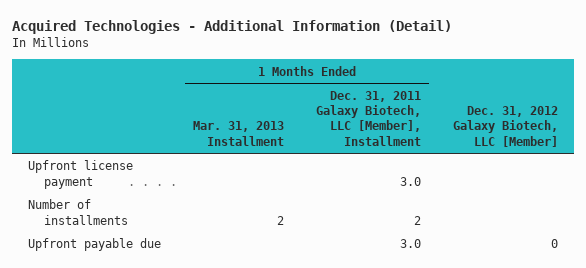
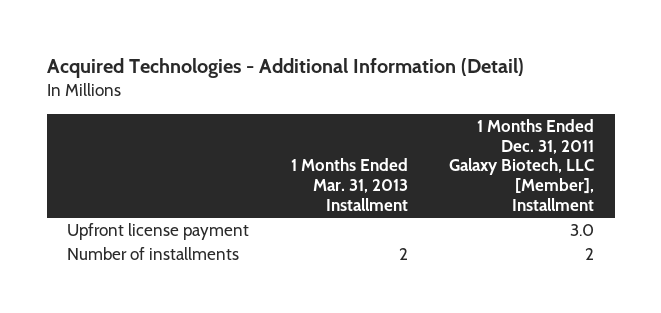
[453,106,559,147] Dec. 31, 2012 Galaxy Biotech, LLC [Member] -> none
[28,238,162,252] Upfront payable due -> none

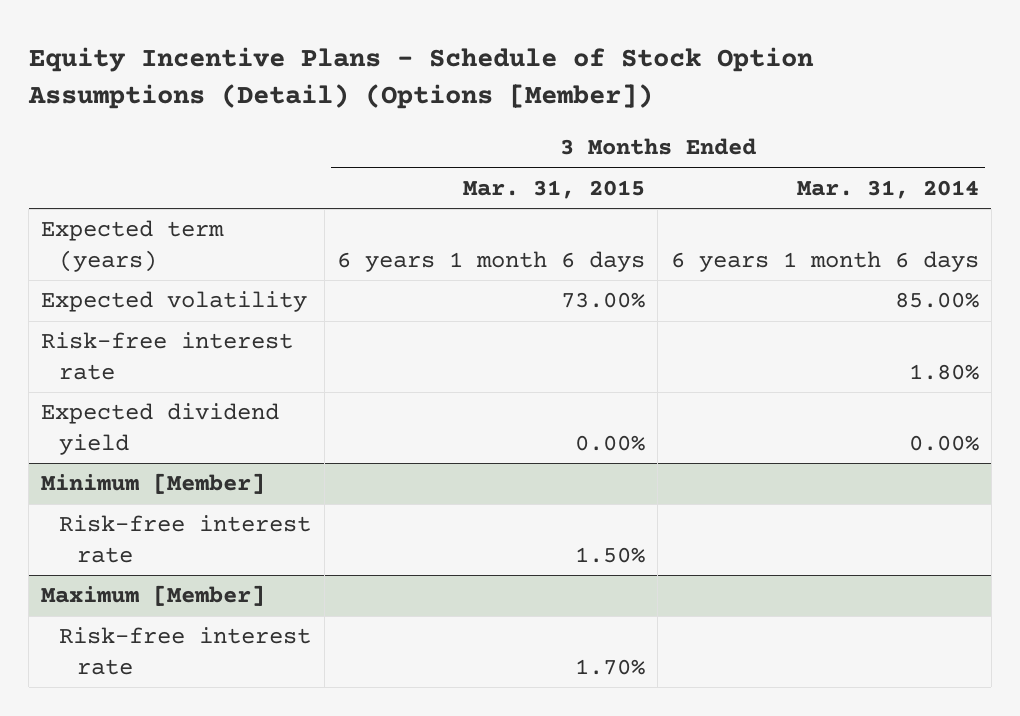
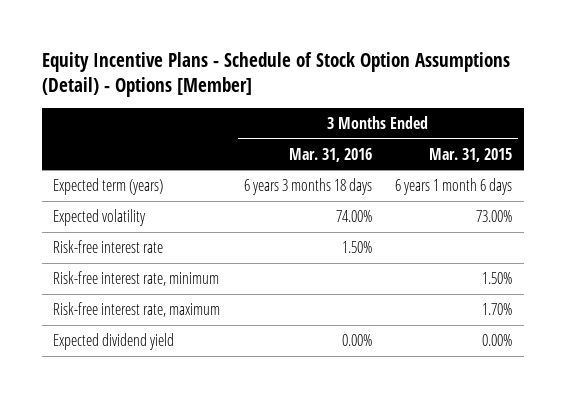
[27,46,814,109] Equity Incentive Plans - Schedule of Stock Option Assumptions (Detail) (Options [Member]) -> [41,51,510,97] Equity Incentive Plans - Schedule of Stock Option Assumptions (Detail) - Options [Member]
[796,179,979,199] Mar. 31, 2014 -> none
none -> [288,147,372,162] Mar. 31, 2016
none -> [53,271,220,287] Risk-free interest rate, minimum
none -> [53,302,221,318] Risk-free interest rate, maximum
[41,473,266,495] Minimum [Member] -> none
[59,515,312,563] Risk-free interest rate -> none
[41,585,266,607] Maximum [Member] -> none
[59,627,312,675] Risk-free interest rate -> none

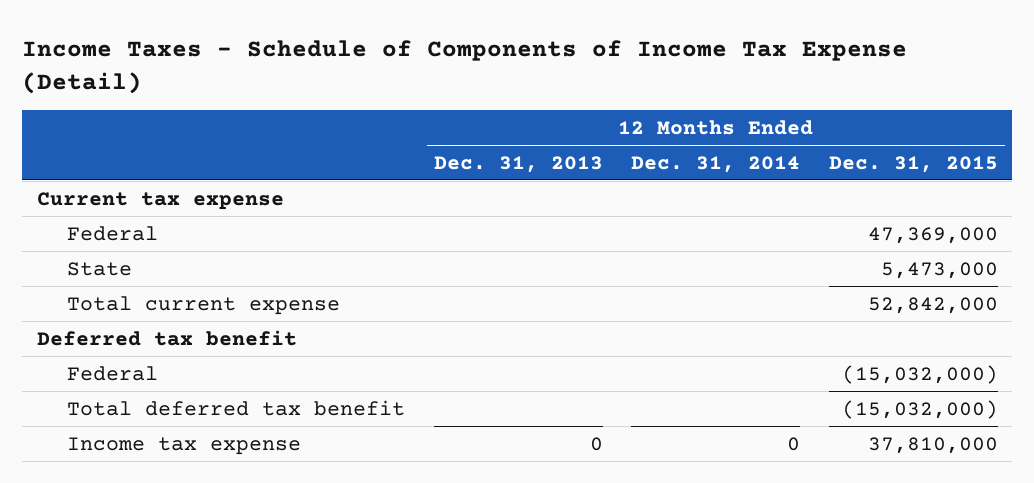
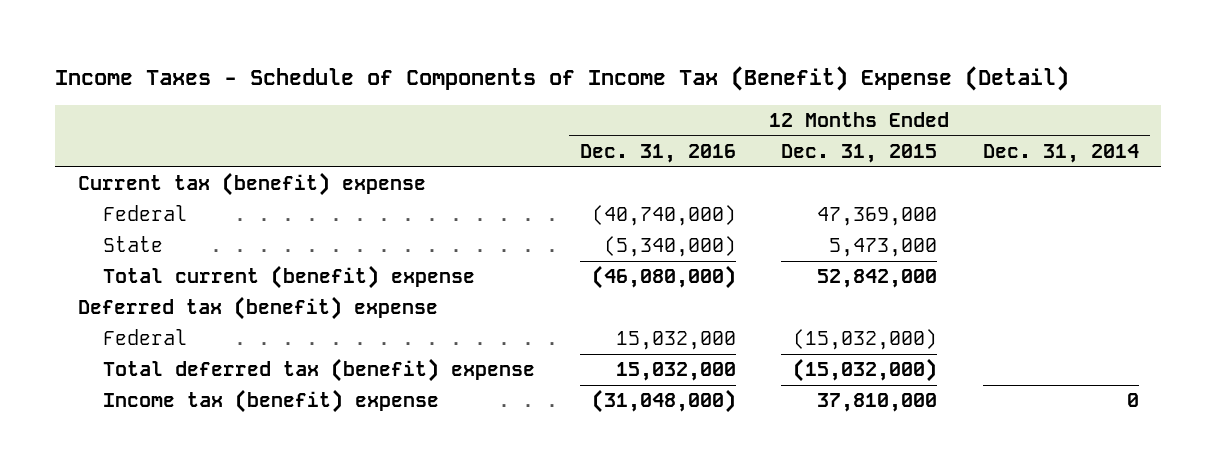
[22,39,908,94] Income Taxes - Schedule of Components of Income Tax Expense (Detail) -> [55,66,1070,92] Income Taxes - Schedule of Components of Income Tax (Benefit) Expense (Detail)
[433,155,603,173] Dec. 31, 2013 -> none
none -> [580,144,737,164] Dec. 31, 2016
[36,191,284,210] Current tax expense -> [77,172,426,197] Current tax (benefit) expense
[67,295,341,315] Total current expense -> [103,265,476,290] Total current (benefit) expense
[36,329,297,346] Deferred tax benefit -> [77,296,438,321] Deferred tax (benefit) expense
[67,399,406,416] Total deferred tax benefit -> [103,358,536,383] Total deferred tax (benefit) expense
[67,436,302,455] Income tax expense -> [103,389,440,414] Income tax (benefit) expense

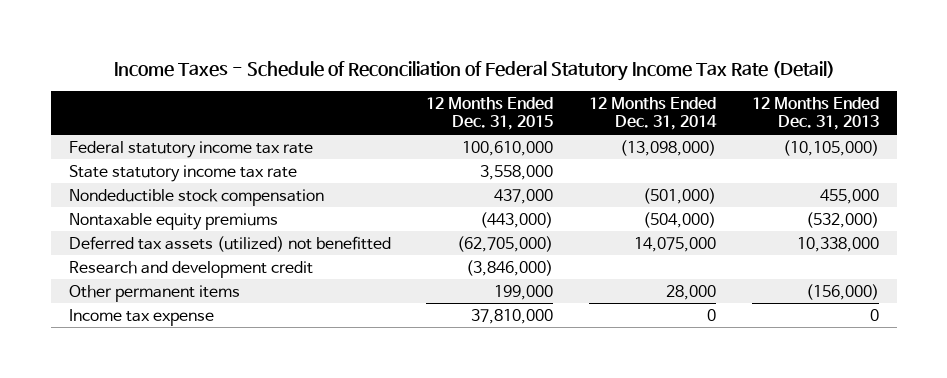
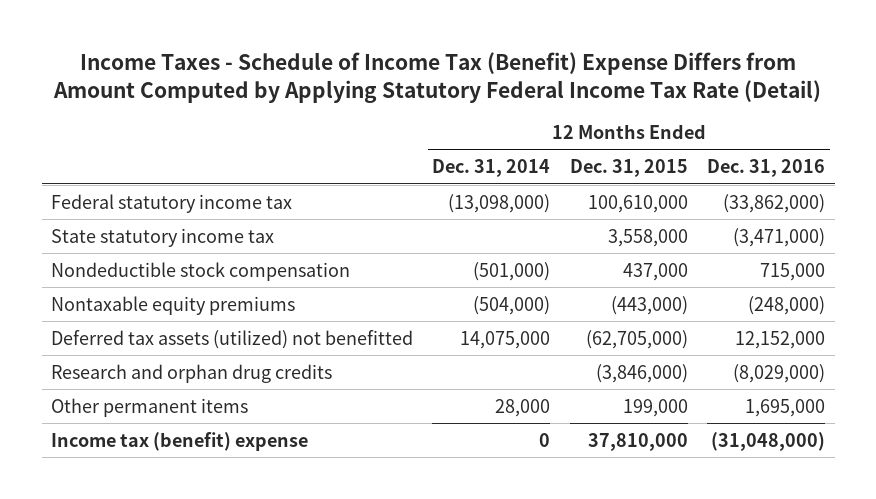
[113,61,835,82] Income Taxes - Schedule of Reconciliation of Federal Statutory Income Tax Rate (Detail) -> [53,51,822,103] Income Taxes - Schedule of Income Tax (Benefit) Expense Differs from Amount Computed by Applying Statutory Federal Income Tax Rate (Detail)
[751,96,879,131] 12 Months Ended Dec. 31, 2013 -> none
none -> [707,159,826,178] Dec. 31, 2016
[68,140,313,158] Federal statutory income tax rate -> [51,193,293,213] Federal statutory income tax
[68,164,297,182] State statutory income tax rate -> [51,227,275,247] State statutory income tax
[68,260,313,278] Research and development credit -> [51,363,333,383] Research and orphan drug credits
[68,308,214,326] Income tax expense -> [51,431,309,451] Income tax (benefit) expense

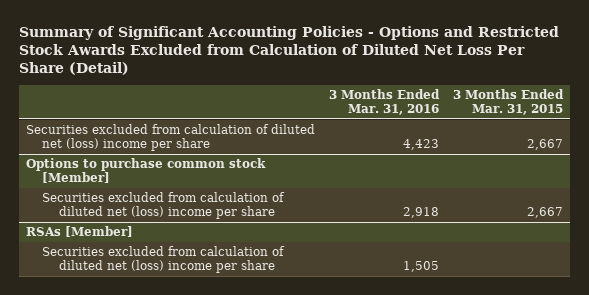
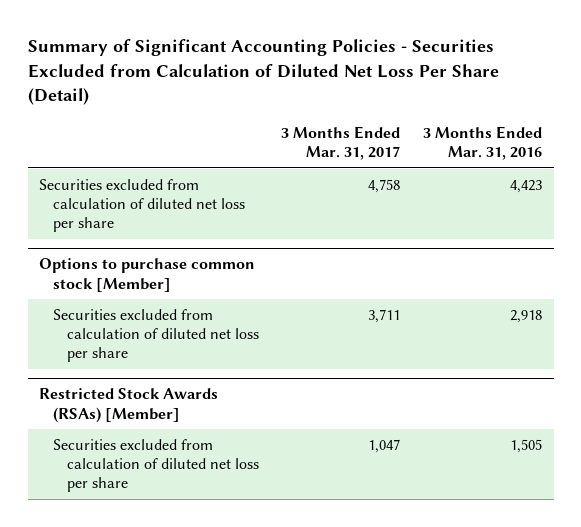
[19,26,560,76] Summary of Significant Accounting Policies - Options and Restricted Stock Awards Excluded from Calculation of Diluted Net Loss Per Share (Detail) -> [27,39,499,106] Summary of Significant Accounting Policies - Securities Excluded from Calculation of Diluted Net Loss Per Share (Detail)
[452,89,564,115] 3 Months Ended Mar. 31, 2015 -> none
none -> [281,125,401,161] 3 Months Ended Mar. 31, 2017
[25,124,315,152] Securities excluded from calculation of diluted net (loss) income per share -> [38,178,245,233] Securities excluded from calculation of diluted net loss per share
[42,192,286,220] Securities excluded from calculation of diluted net (loss) income per share -> [52,308,259,363] Securities excluded from calculation of diluted net loss per share
[25,226,133,238] RSAs [Member] -> [38,388,218,423] Restricted Stock Awards (RSAs) [Member]
[42,246,286,274] Securities excluded from calculation of diluted net (loss) income per share -> [52,438,259,493] Securities excluded from calculation of diluted net loss per share

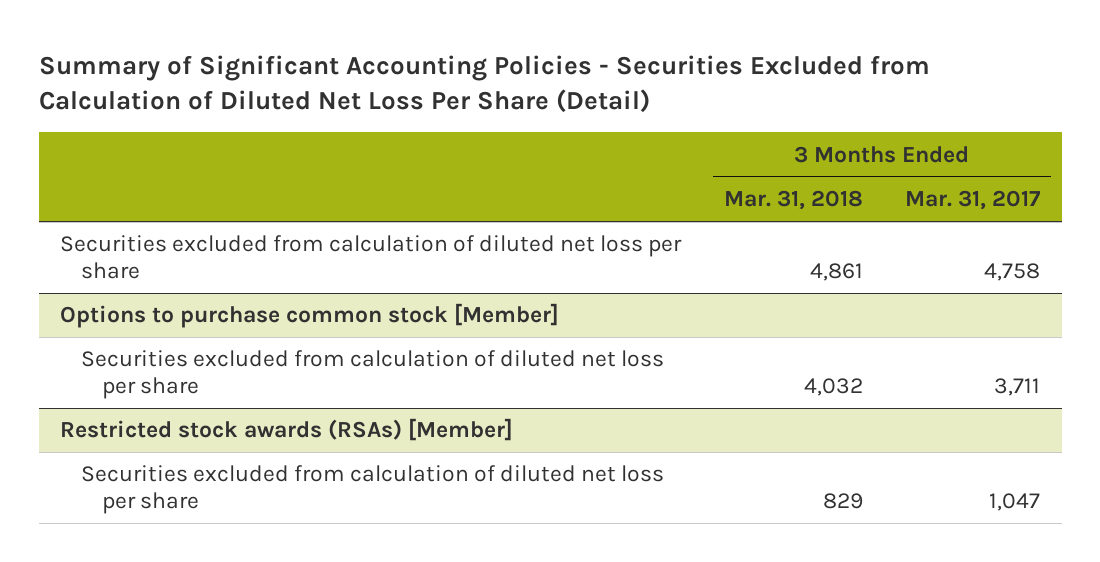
[423,125,543,161] 3 Months Ended Mar. 31, 2016 -> none
none -> [723,190,863,211] Mar. 31, 2018
[38,388,218,423] Restricted Stock Awards (RSAs) [Member] -> [60,418,514,442] Restricted stock awards (RSAs) [Member]

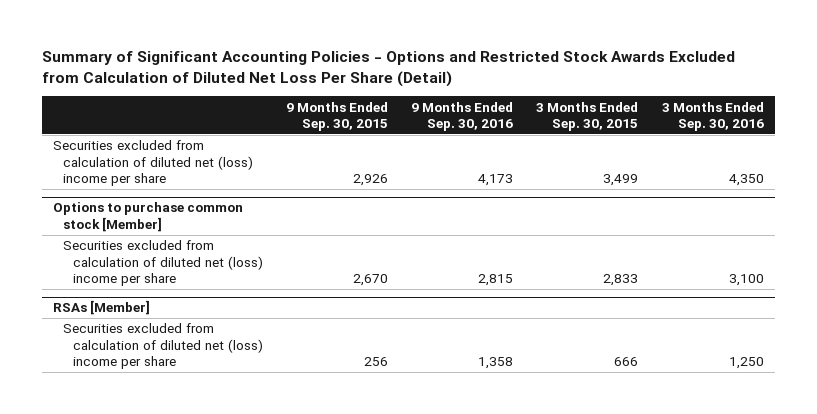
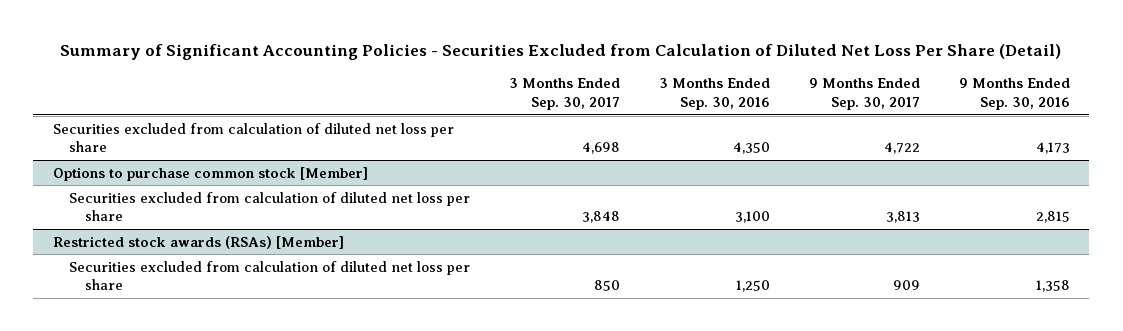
[41,51,735,87] Summary of Significant Accounting Policies - Options and Restricted Stock Awards Excluded from Calculation of Diluted Net Loss Per Share (Detail) -> [60,43,1062,60] Summary of Significant Accounting Policies - Securities Excluded from Calculation of Diluted Net Loss Per Share (Detail)
[285,101,388,131] 9 Months Ended Sep. 30, 2015 -> none
[536,101,639,131] 3 Months Ended Sep. 30, 2015 -> none
none -> [508,78,620,110] 3 Months Ended Sep. 30, 2017
none -> [808,78,920,110] 9 Months Ended Sep. 30, 2017
[53,140,253,186] Securities excluded from calculation of diluted net (loss) income per share -> [52,122,454,153] Securities excluded from calculation of diluted net loss per share
[62,240,263,286] Securities excluded from calculation of diluted net (loss) income per share -> [68,191,470,222] Securities excluded from calculation of diluted net loss per share
[53,300,151,316] RSAs [Member] -> [52,235,344,249] Restricted stock awards (RSAs) [Member]
[62,323,263,369] Securities excluded from calculation of diluted net (loss) income per share -> [68,260,470,291] Securities excluded from calculation of diluted net loss per share

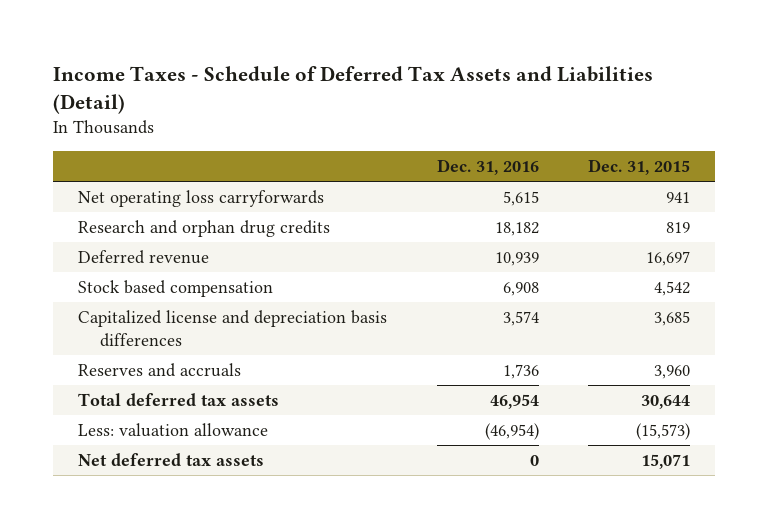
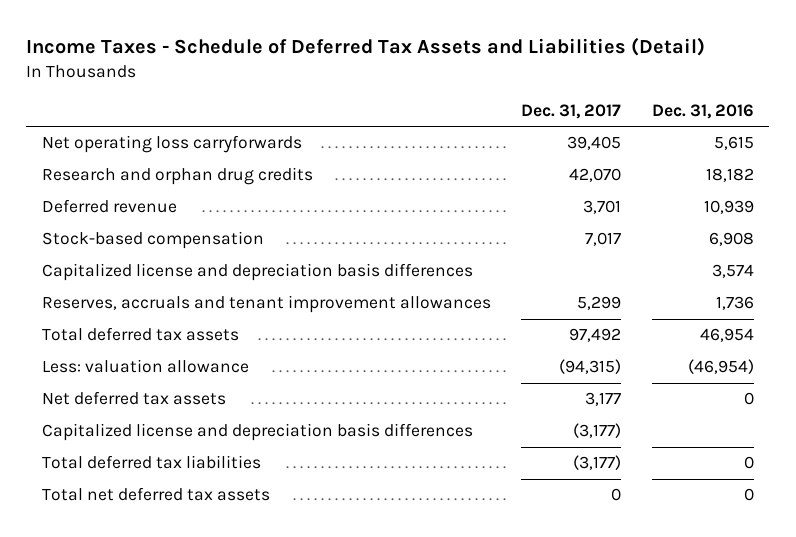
[588,159,691,176] Dec. 31, 2015 -> none
none -> [521,103,622,119] Dec. 31, 2017
[77,279,273,297] Stock based compensation -> [41,231,264,250] Stock-based compensation
[77,362,241,377] Reserves and accruals -> [41,295,491,314] Reserves, accruals and tenant improvement allowances
none -> [41,423,473,442] Capitalized license and depreciation basis differences
none -> [41,455,261,470] Total deferred tax liabilities
none -> [41,487,270,502] Total net deferred tax assets

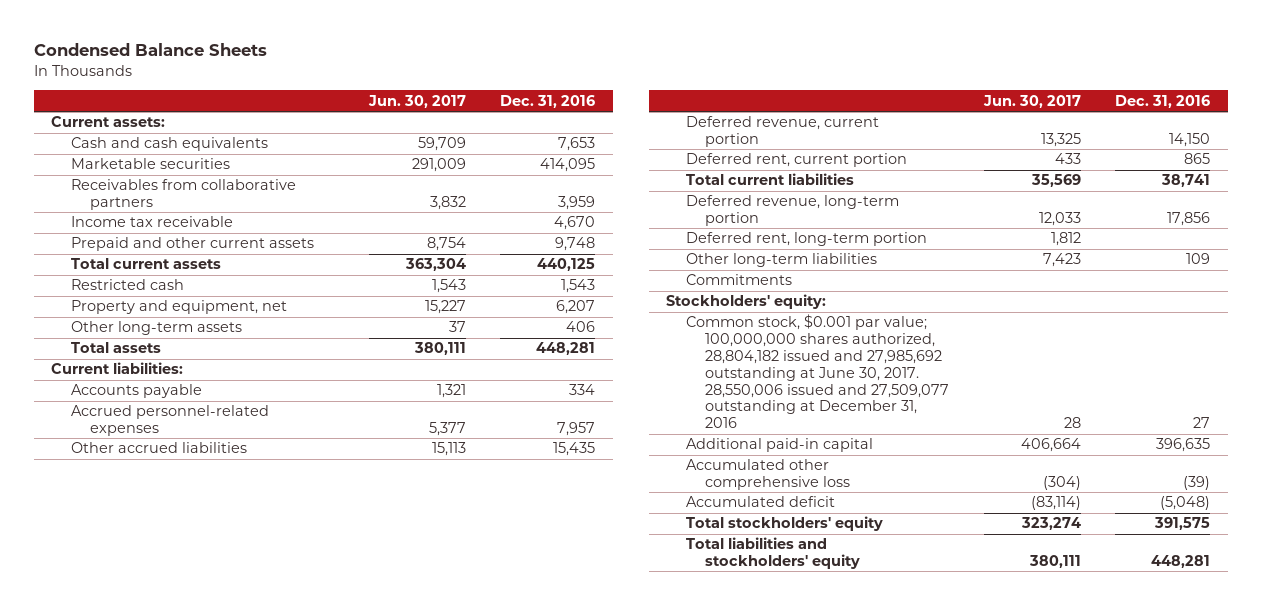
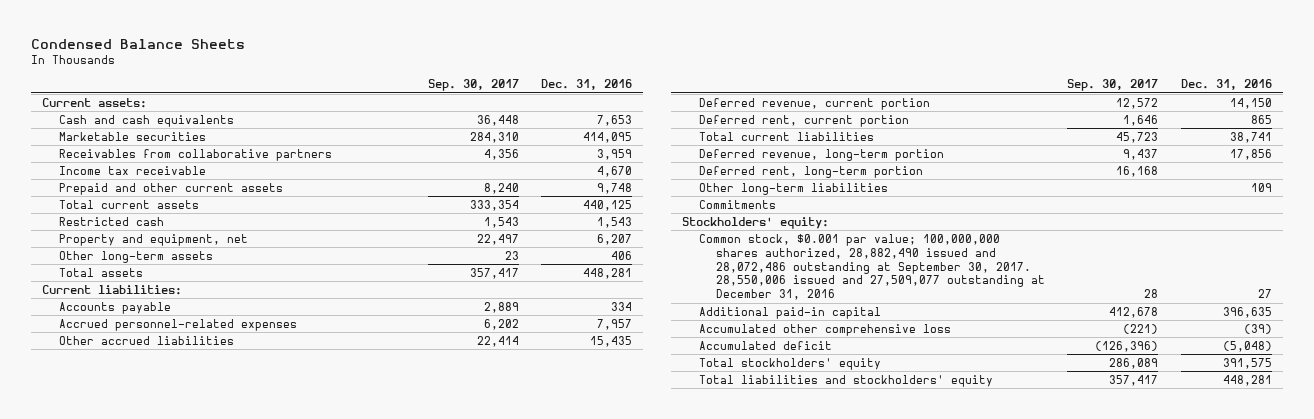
[367,94,466,108] Jun. 30, 2017 -> none
none -> [427,79,519,92] Sep. 30, 2017
[685,314,950,429] Common stock, $0.001 par value; 100,000,000 shares authorized, 28,804,182 issued and 27,985,692 outstanding at June 30, 2017. 28,550,006 issued and 27,509,077 outstanding at December 31, 2016 -> [699,233,1046,301] Common stock, $0.001 par value; 100,000,000 shares authorized, 28,882,490 issued and 28,072,486 outstanding at September 30, 2017. 28,550,006 issued and 27,509,077 outstanding at December 31, 2016

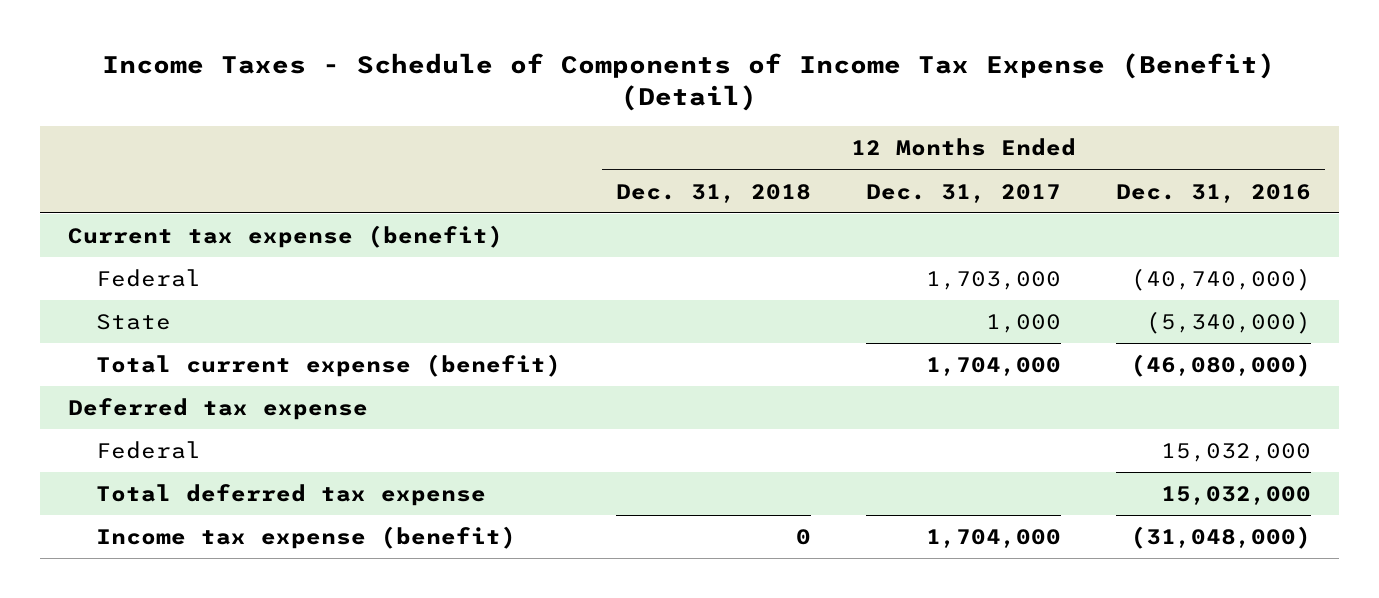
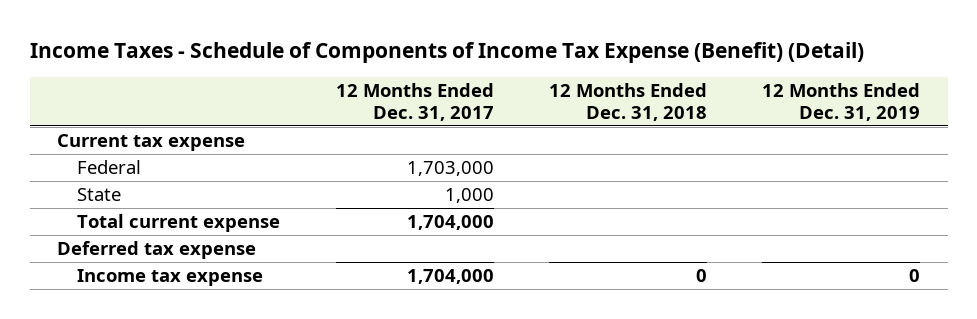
[1116,183,1312,203] Dec. 31, 2016 -> none
none -> [762,83,921,121] 12 Months Ended Dec. 31, 2019
[67,225,503,249] Current tax expense (benefit) -> [57,134,246,152] Current tax expense
[95,354,561,378] Total current expense (benefit) -> [77,214,281,233] Total current expense
[95,441,201,460] Federal -> none
[95,484,486,507] Total deferred tax expense -> none
[95,526,516,550] Income tax expense (benefit) -> [77,269,264,287] Income tax expense

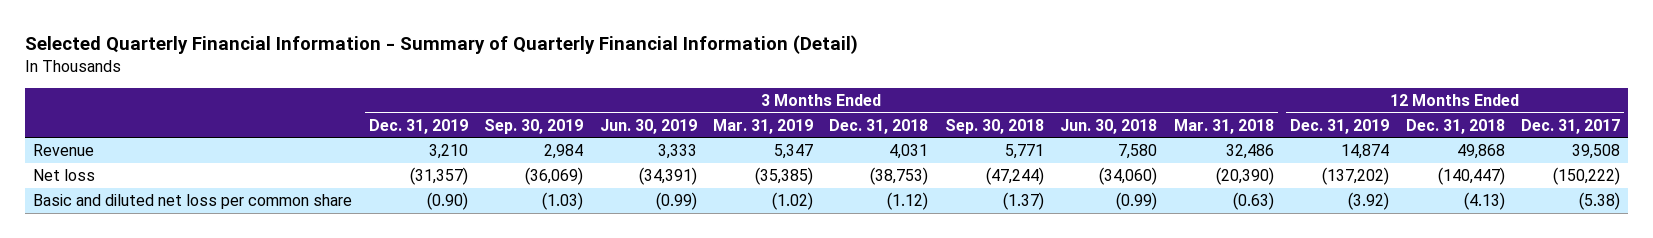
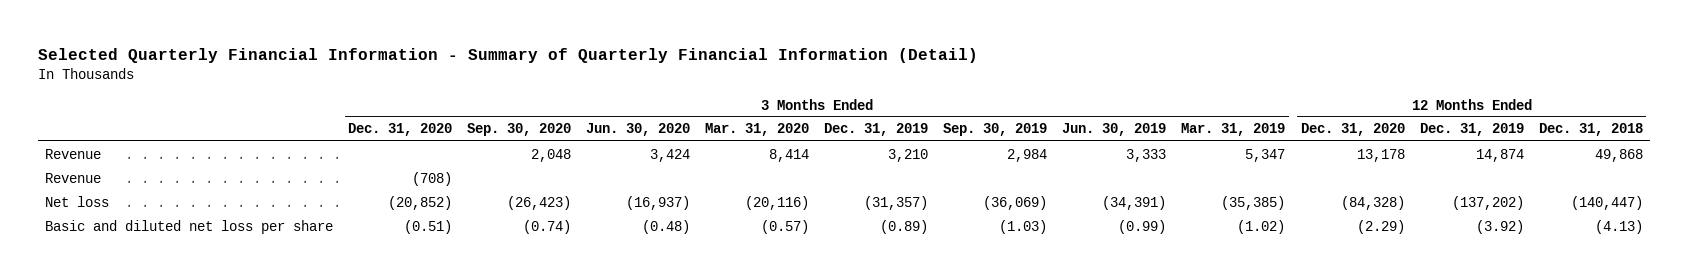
[829,118,929,134] Dec. 31, 2018 -> none
[944,118,1044,134] Sep. 30, 2018 -> none
[1060,118,1158,134] Jun. 30, 2018 -> none
[1173,118,1274,134] Mar. 31, 2018 -> none
[1520,118,1620,134] Dec. 31, 2017 -> none
none -> [348,123,453,137] Dec. 31, 2020
none -> [467,123,572,137] Sep. 30, 2020
none -> [586,123,691,137] Jun. 30, 2020
none -> [705,123,810,137] Mar. 31, 2020
none -> [1300,123,1405,137] Dec. 31, 2020
none -> [45,172,102,183] Revenue
[33,194,353,210] Basic and diluted net loss per common share -> [45,219,334,234] Basic and diluted net loss per share
[426,192,468,211] (0.90) -> [880,219,929,234] (0.89)

